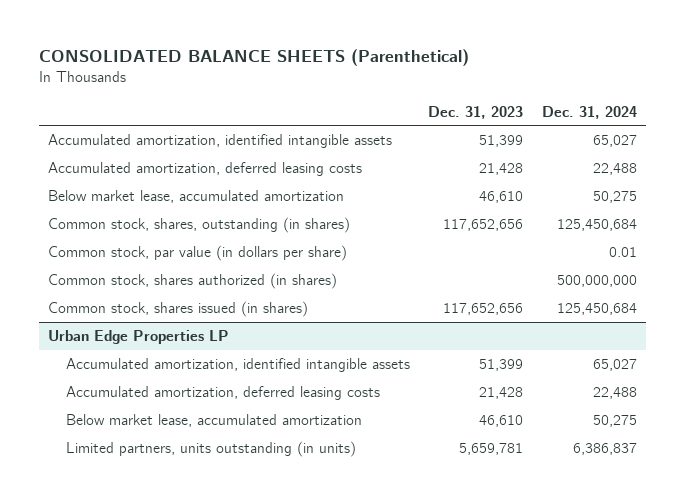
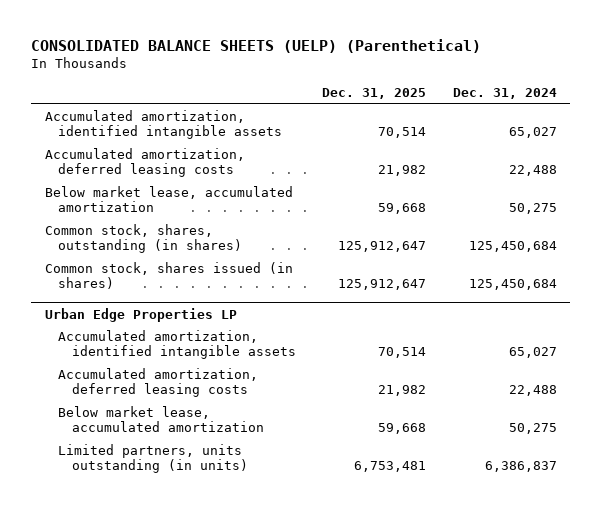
[38,49,469,67] CONSOLIDATED BALANCE SHEETS (Parenthetical) -> [31,39,482,54] CONSOLIDATED BALANCE SHEETS (UELP) (Parenthetical)
[428,105,524,119] Dec. 31, 2023 -> none
none -> [322,87,427,99] Dec. 31, 2025
[48,245,348,262] Common stock, par value (in dollars per share) -> none
[48,273,338,290] Common stock, shares authorized (in shares) -> none

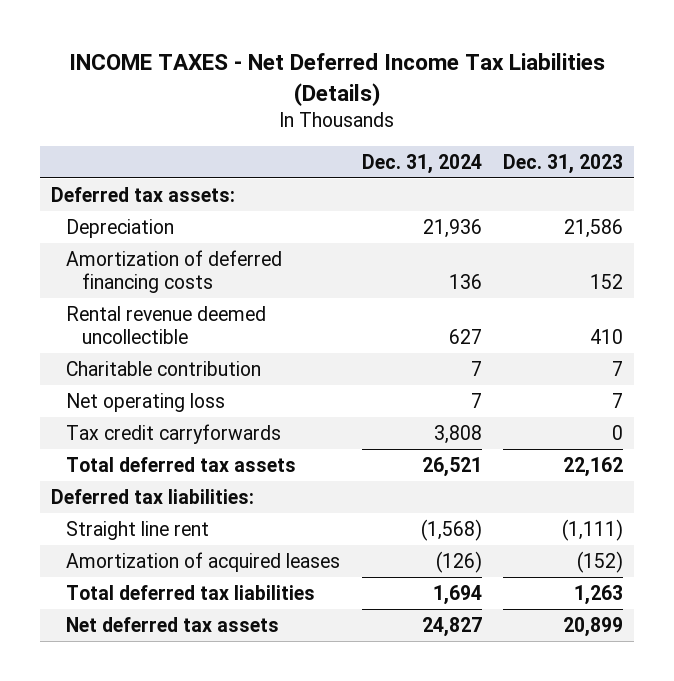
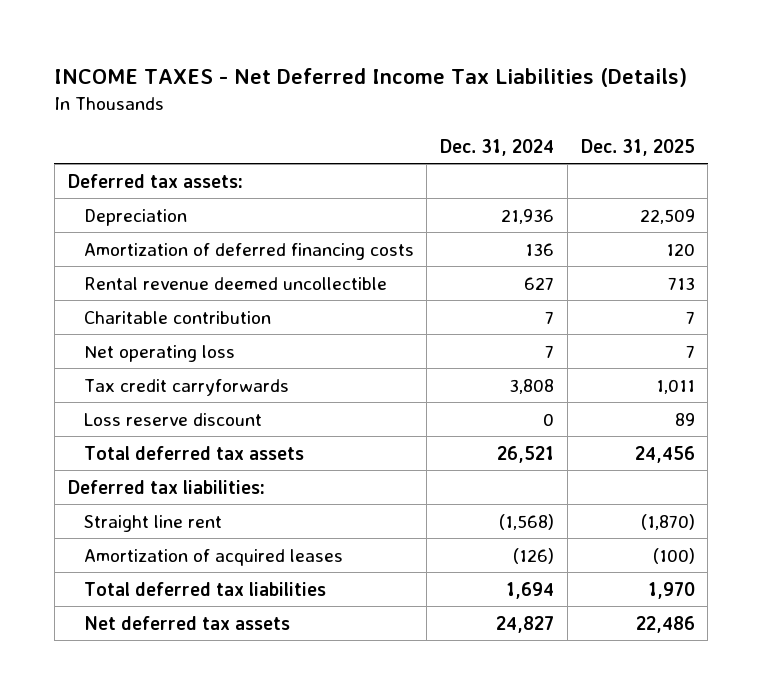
[503,154,624,175] Dec. 31, 2023 -> none
none -> [580,138,695,156] Dec. 31, 2025
none -> [83,412,262,426] Loss reserve discount

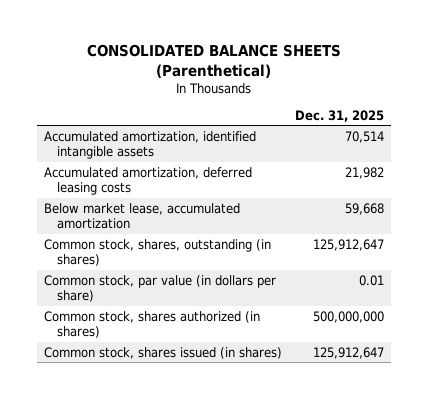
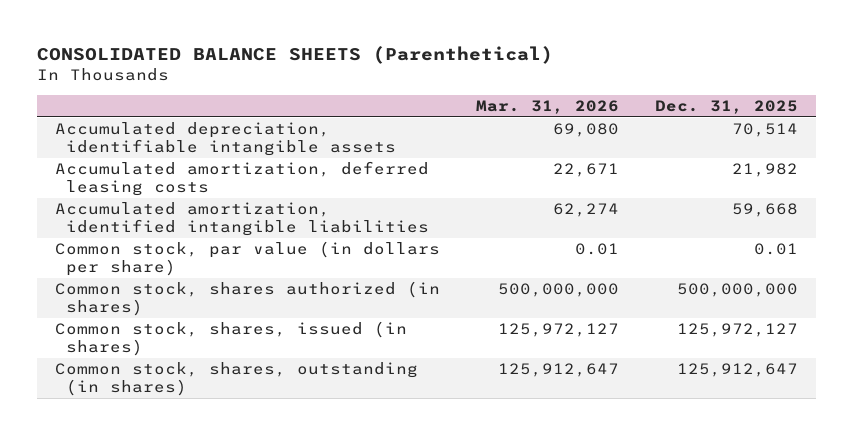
none -> [476,99,620,114] Mar. 31, 2026
[43,130,256,160] Accumulated amortization, identified intangible assets -> [54,122,397,157] Accumulated depreciation, identifiable intangible assets
[43,202,240,230] Below market lease, accumulated amortization -> [54,202,430,237] Accumulated amortization, identified intangible liabilities
[43,346,282,359] Common stock, shares issued (in shares) -> [54,321,407,357] Common stock, shares, issued (in shares)
[313,346,385,359] 125,912,647 -> [677,323,799,338] 125,972,127
[43,238,271,267] Common stock, shares, outstanding (in shares) -> [54,362,418,397] Common stock, shares, outstanding (in shares)

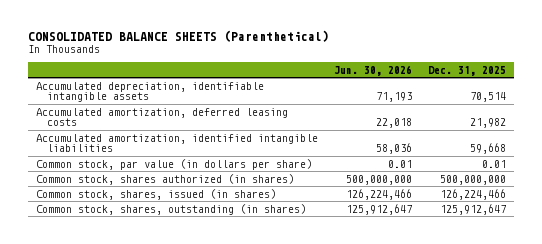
[476,99,620,114] Mar. 31, 2026 -> none
none -> [333,64,412,76] Jun. 30, 2026
[677,323,799,338] 125,972,127 -> [440,188,507,200] 126,224,466

